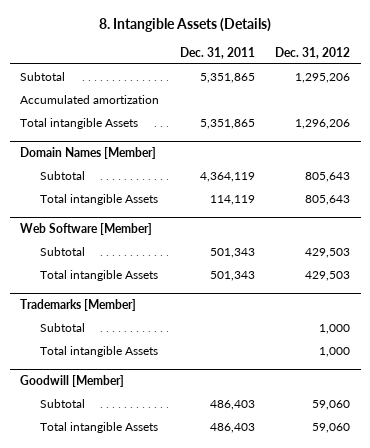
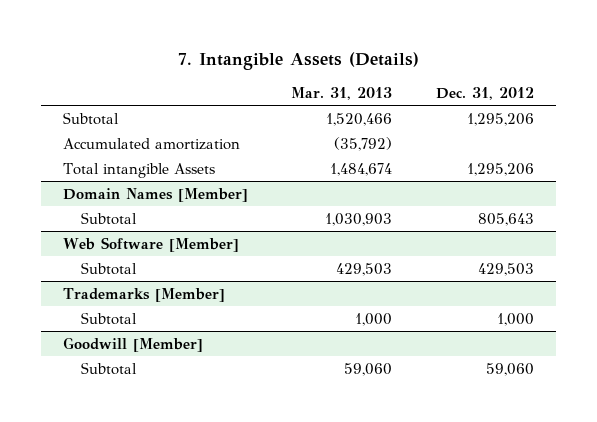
[99,17,272,32] 8. Intangible Assets (Details) -> [177,51,419,70] 7. Intangible Assets (Details)
[179,46,255,59] Dec. 31, 2011 -> none
none -> [291,86,393,100] Mar. 31, 2013
[295,118,351,129] 1,296,206 -> [467,162,535,176] 1,295,206
[39,193,158,205] Total intangible Assets -> none
[39,269,158,281] Total intangible Assets -> none
[39,345,158,357] Total intangible Assets -> none
[39,421,158,433] Total intangible Assets -> none

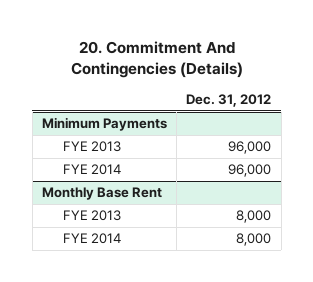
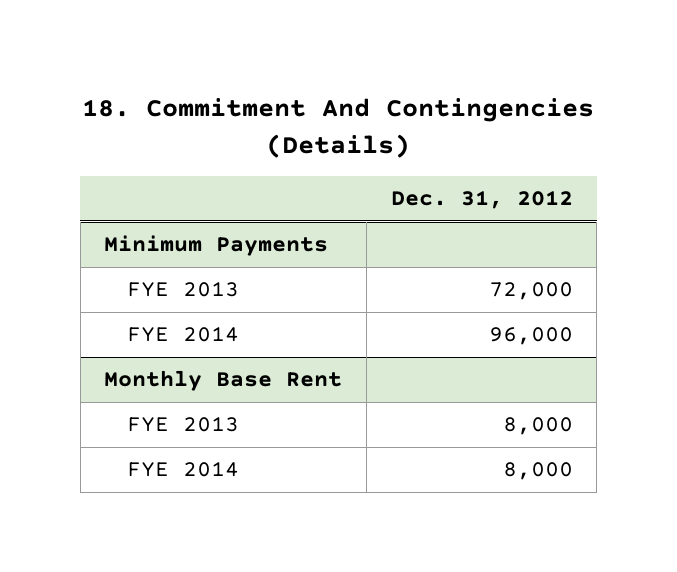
[70,41,243,79] 20. Commitment And Contingencies (Details) -> [82,98,595,158] 18. Commitment And Contingencies (Details)
[228,141,272,155] 96,000 -> [488,282,573,301] 72,000

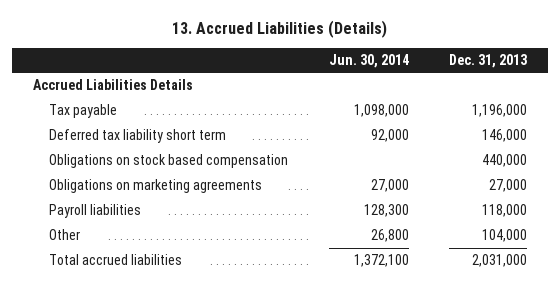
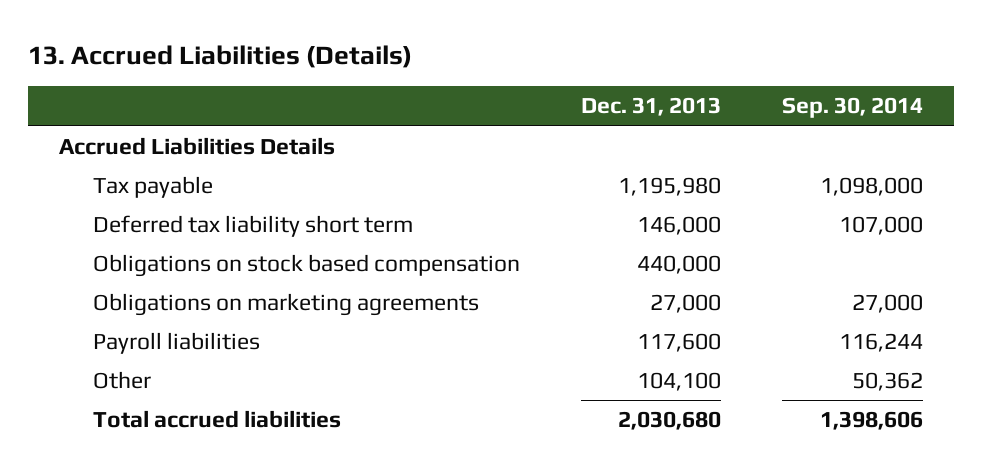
[328,53,409,68] Jun. 30, 2014 -> none
none -> [782,97,924,119] Sep. 30, 2014
[472,104,528,118] 1,196,000 -> [617,177,721,197] 1,195,980
[482,204,528,218] 118,000 -> [636,333,721,353] 117,600
[482,229,528,243] 104,000 -> [636,372,721,392] 104,100
[472,254,528,268] 2,031,000 -> [617,411,721,431] 2,030,680

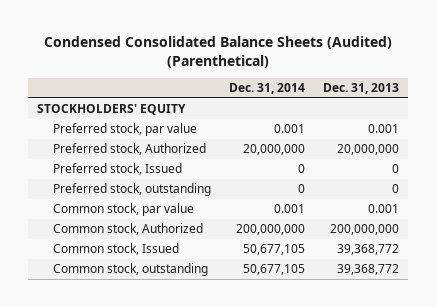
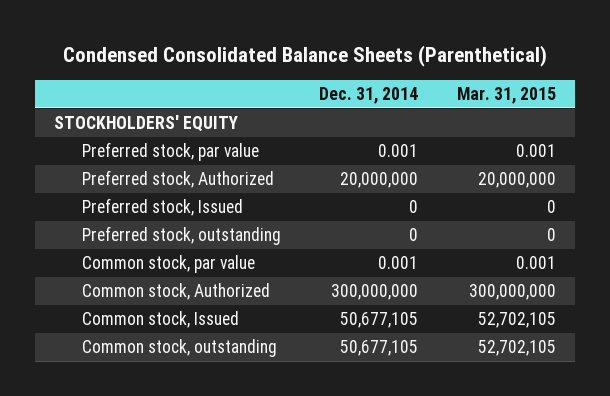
[44,36,393,68] Condensed Consolidated Balance Sheets (Audited) (Parenthetical) -> [63,45,548,68] Condensed Consolidated Balance Sheets (Parenthetical)
[323,83,400,95] Dec. 31, 2013 -> none
none -> [457,87,557,105] Mar. 31, 2015
[236,224,306,236] 200,000,000 -> [331,284,419,301] 300,000,000

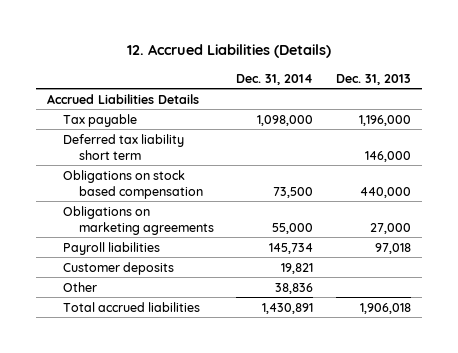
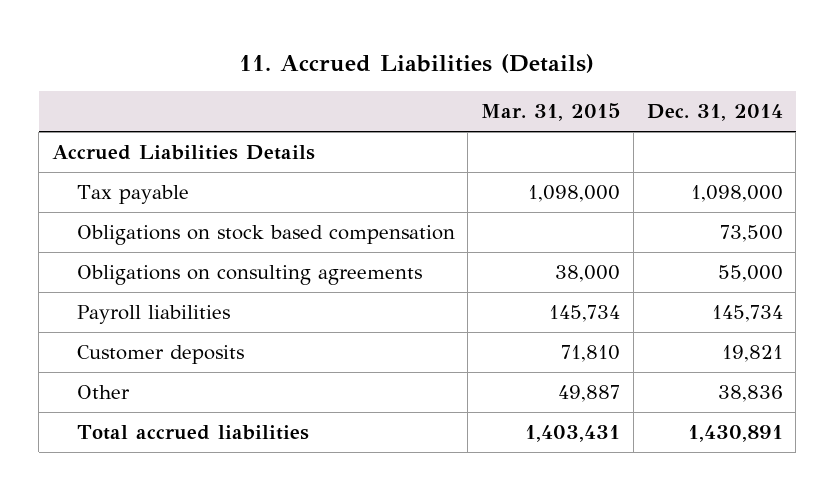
[126,44,331,59] 12. Accrued Liabilities (Details) -> [239,53,595,73] 11. Accrued Liabilities (Details)
[335,73,411,85] Dec. 31, 2013 -> none
none -> [481,103,621,122] Mar. 31, 2015
[62,133,184,160] Deferred tax liability short term -> none
[62,205,215,235] Obligations on marketing agreements -> [76,265,422,286] Obligations on consulting agreements

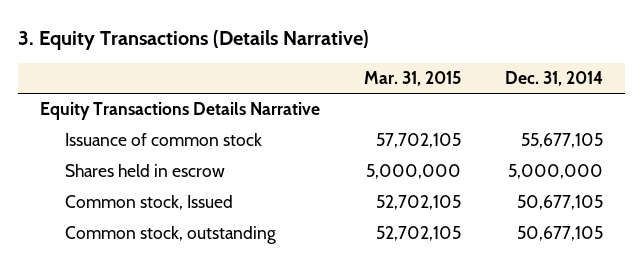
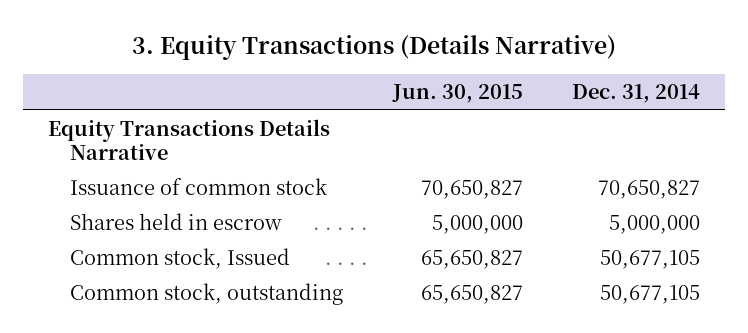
[363,71,461,87] Mar. 31, 2015 -> none
none -> [391,84,523,104] Jun. 30, 2015
[520,133,603,149] 55,677,105 -> [598,179,701,199] 70,650,827

